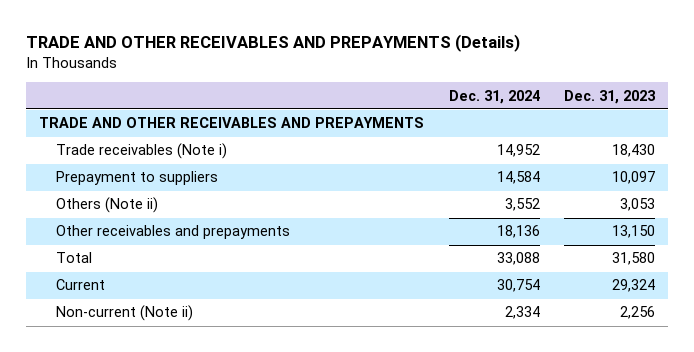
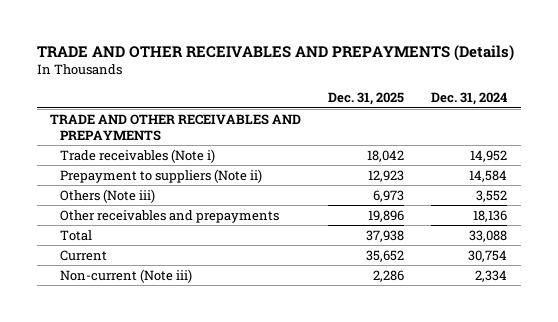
[564,89,657,104] Dec. 31, 2023 -> none
none -> [328,92,405,106] Dec. 31, 2025
[56,171,219,186] Prepayment to suppliers -> [60,168,263,183] Prepayment to suppliers (Note ii)
[56,197,159,214] Others (Note ii) -> [60,188,156,203] Others (Note iii)
[56,305,194,322] Non-current (Note ii) -> [60,268,193,283] Non-current (Note iii)

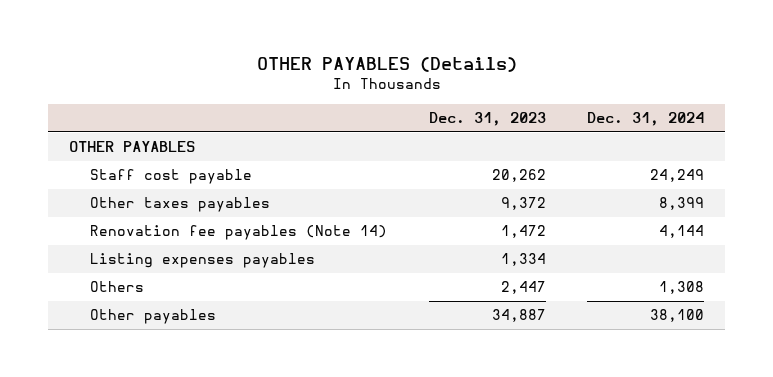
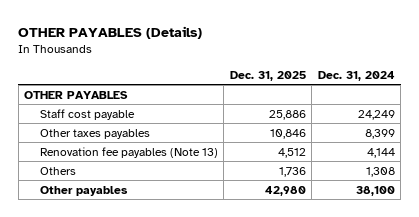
[428,112,546,127] Dec. 31, 2023 -> none
none -> [229,70,306,81] Dec. 31, 2025
[90,253,316,269] Listing expenses payables -> none
[90,225,388,241] Renovation fee payables (Note 14) -> [39,146,218,158] Renovation fee payables (Note 13)

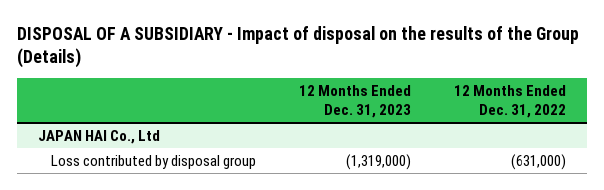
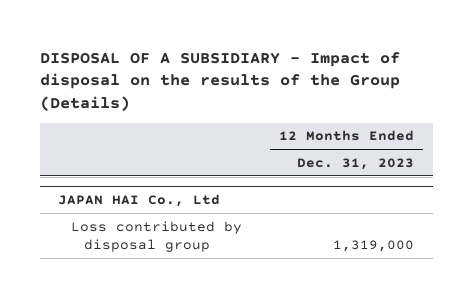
[453,85,566,119] 12 Months Ended Dec. 31, 2022 -> none
[346,153,412,170] (1,319,000) -> [333,240,415,253] 1,319,000

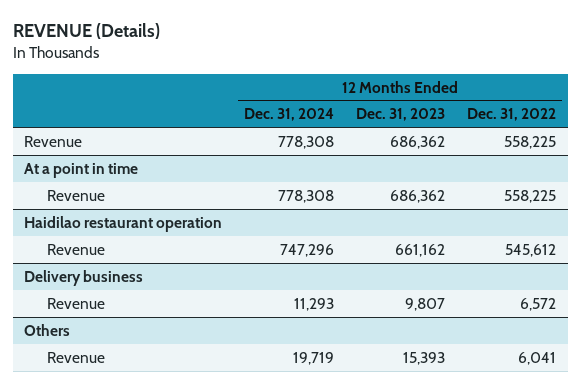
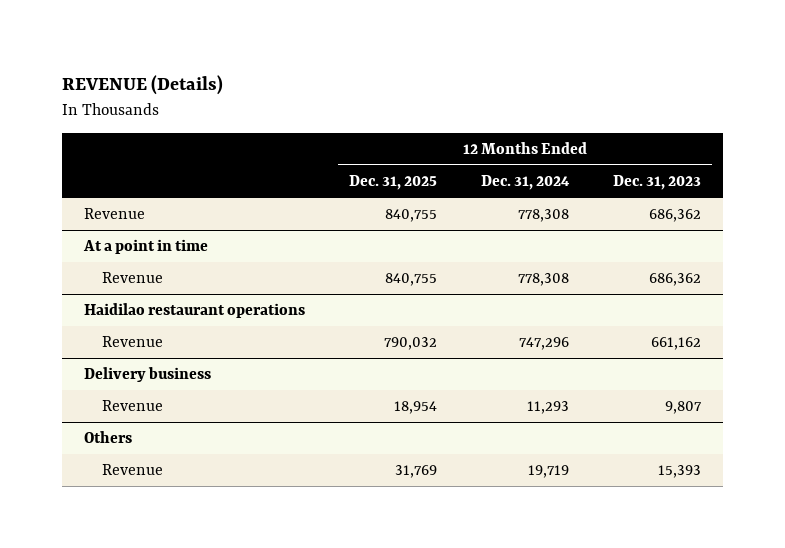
[467,108,557,122] Dec. 31, 2022 -> none
none -> [349,175,438,191] Dec. 31, 2025
[23,215,222,232] Haidilao restaurant operation -> [84,303,306,319] Haidilao restaurant operations

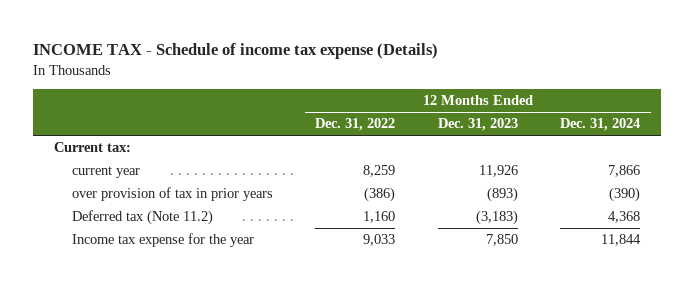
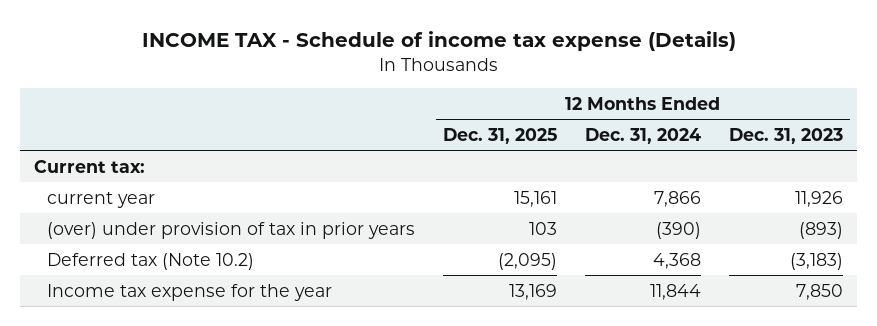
[315,118,396,132] Dec. 31, 2022 -> none
none -> [443,127,558,144] Dec. 31, 2025
[71,187,273,202] over provision of tax in prior years -> [47,221,416,239] (over) under provision of tax in prior years
[71,210,213,226] Deferred tax (Note 11.2) -> [47,252,255,270] Deferred tax (Note 10.2)

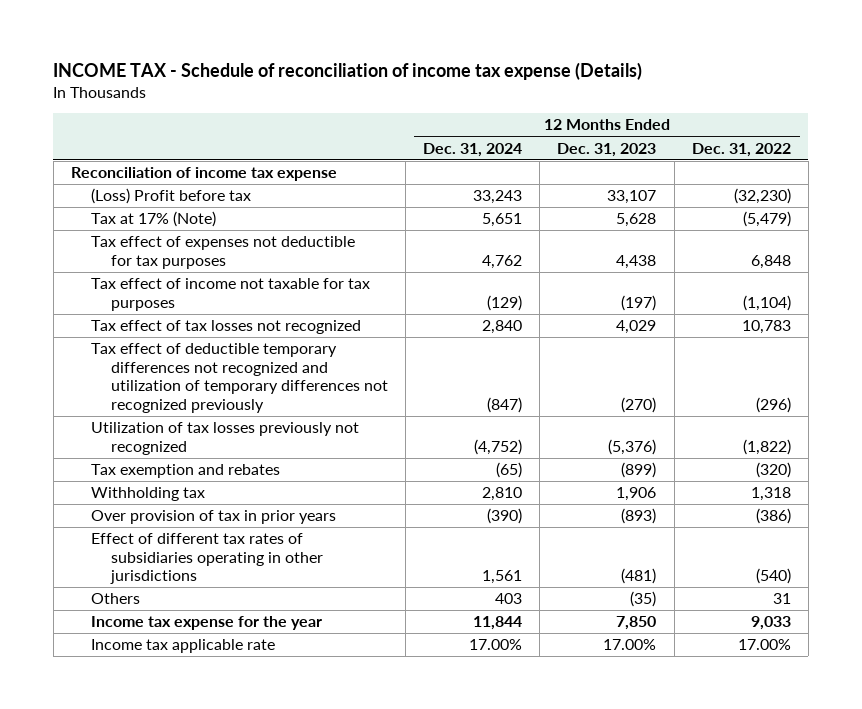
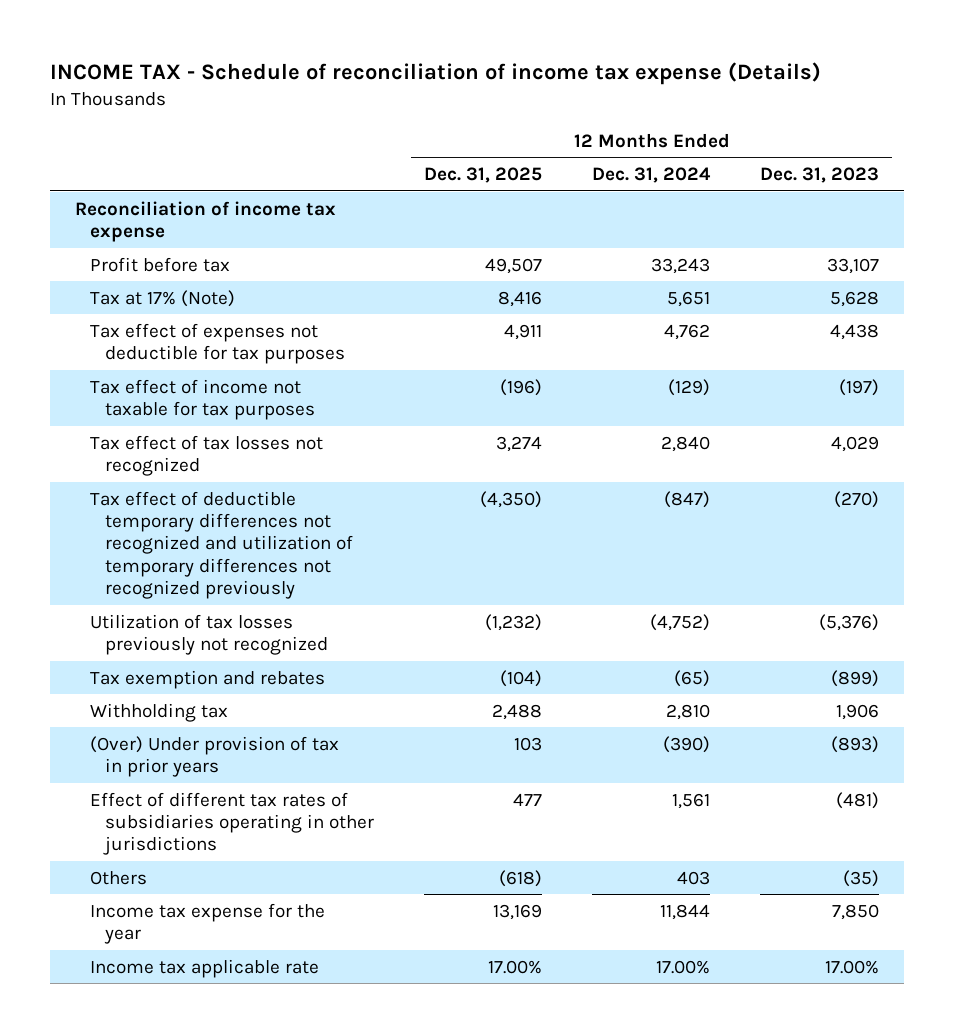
[691,142,791,157] Dec. 31, 2022 -> none
none -> [423,167,542,184] Dec. 31, 2025
[91,188,252,205] (Loss) Profit before tax -> [89,256,230,272] Profit before tax
[91,510,337,525] Over provision of tax in prior years -> [89,735,339,778] (Over) Under provision of tax in prior years

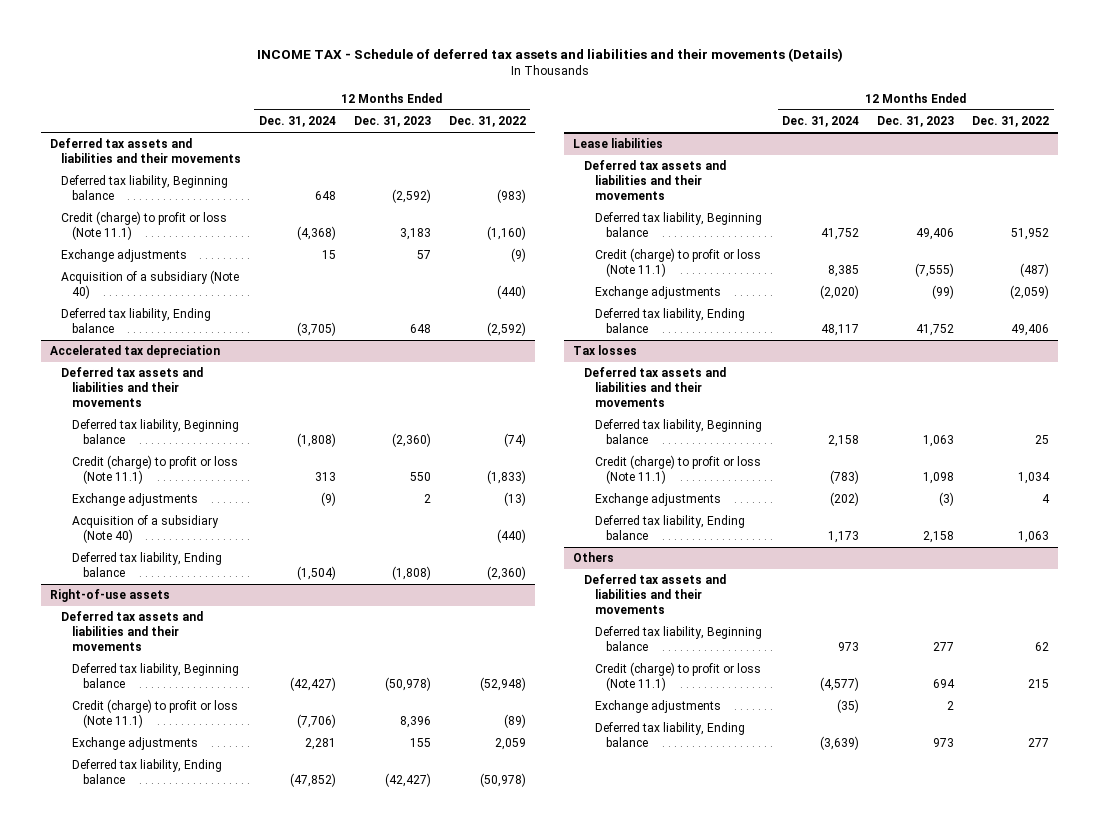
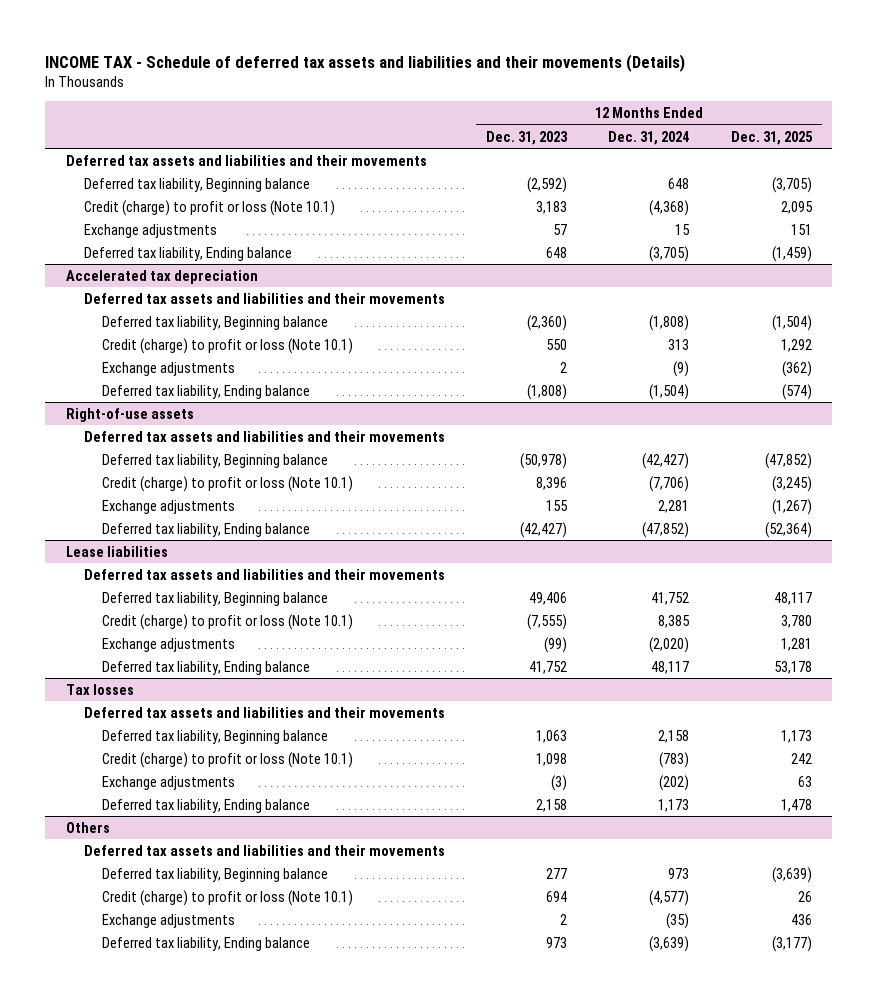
[448,116,526,128] Dec. 31, 2022 -> none
none -> [730,130,813,145] Dec. 31, 2025
[60,211,227,241] Credit (charge) to profit or loss (Note 11.1) -> [83,199,335,216] Credit (charge) to profit or loss (Note 10.1)
[60,270,239,300] Acquisition of a subsidiary (Note 40) -> none
[71,455,238,485] Credit (charge) to profit or loss (Note 11.1) -> [101,337,353,354] Credit (charge) to profit or loss (Note 10.1)
[71,515,219,544] Acquisition of a subsidiary (Note 40) -> none
[71,699,238,729] Credit (charge) to profit or loss (Note 11.1) -> [101,475,353,492] Credit (charge) to profit or loss (Note 10.1)
[595,248,762,278] Credit (charge) to profit or loss (Note 11.1) -> [101,613,353,630] Credit (charge) to profit or loss (Note 10.1)
[595,455,762,485] Credit (charge) to profit or loss (Note 11.1) -> [101,751,353,768] Credit (charge) to profit or loss (Note 10.1)
[595,662,762,692] Credit (charge) to profit or loss (Note 11.1) -> [101,889,353,906] Credit (charge) to profit or loss (Note 10.1)

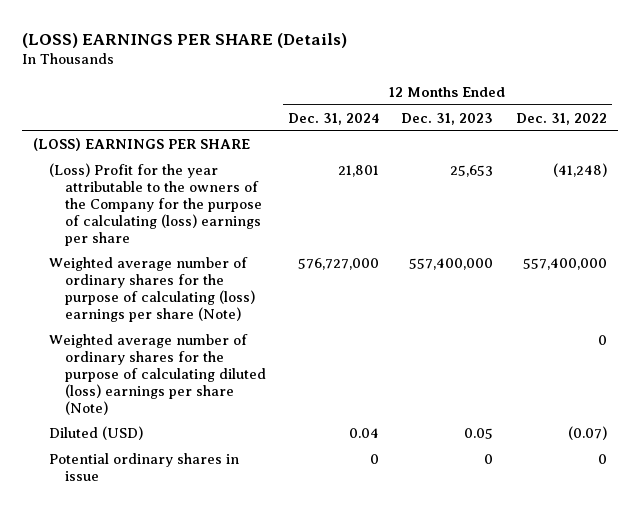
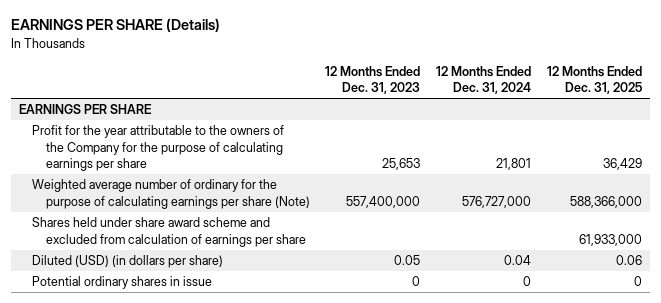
[21,32,347,48] (LOSS) EARNINGS PER SHARE (Details) -> [10,18,220,33] EARNINGS PER SHARE (Details)
[515,112,607,125] Dec. 31, 2022 -> none
none -> [547,65,643,95] 12 Months Ended Dec. 31, 2025
[49,333,267,415] Weighted average number of ordinary shares for the purpose of calculating diluted (loss) earnings per share (Note) -> none
[32,137,250,151] (LOSS) EARNINGS PER SHARE -> [18,104,152,115] EARNINGS PER SHARE
[49,162,263,246] (Loss) Profit for the year attributable to the owners of the Company for the purpose of calculating (loss) earnings per share -> [32,125,285,172] Profit for the year attributable to the owners of the Company for the purpose of calculating earnings per share
[49,256,256,322] Weighted average number of ordinary shares for the purpose of calculating (loss) earnings per share (Note) -> [32,179,310,209] Weighted average number of ordinary for the purpose of calculating earnings per share (Note)
none -> [32,217,306,247] Shares held under share award scheme and excluded from calculation of earnings per share
[49,425,144,440] Diluted (USD) -> [32,255,224,269] Diluted (USD) (in dollars per share)

